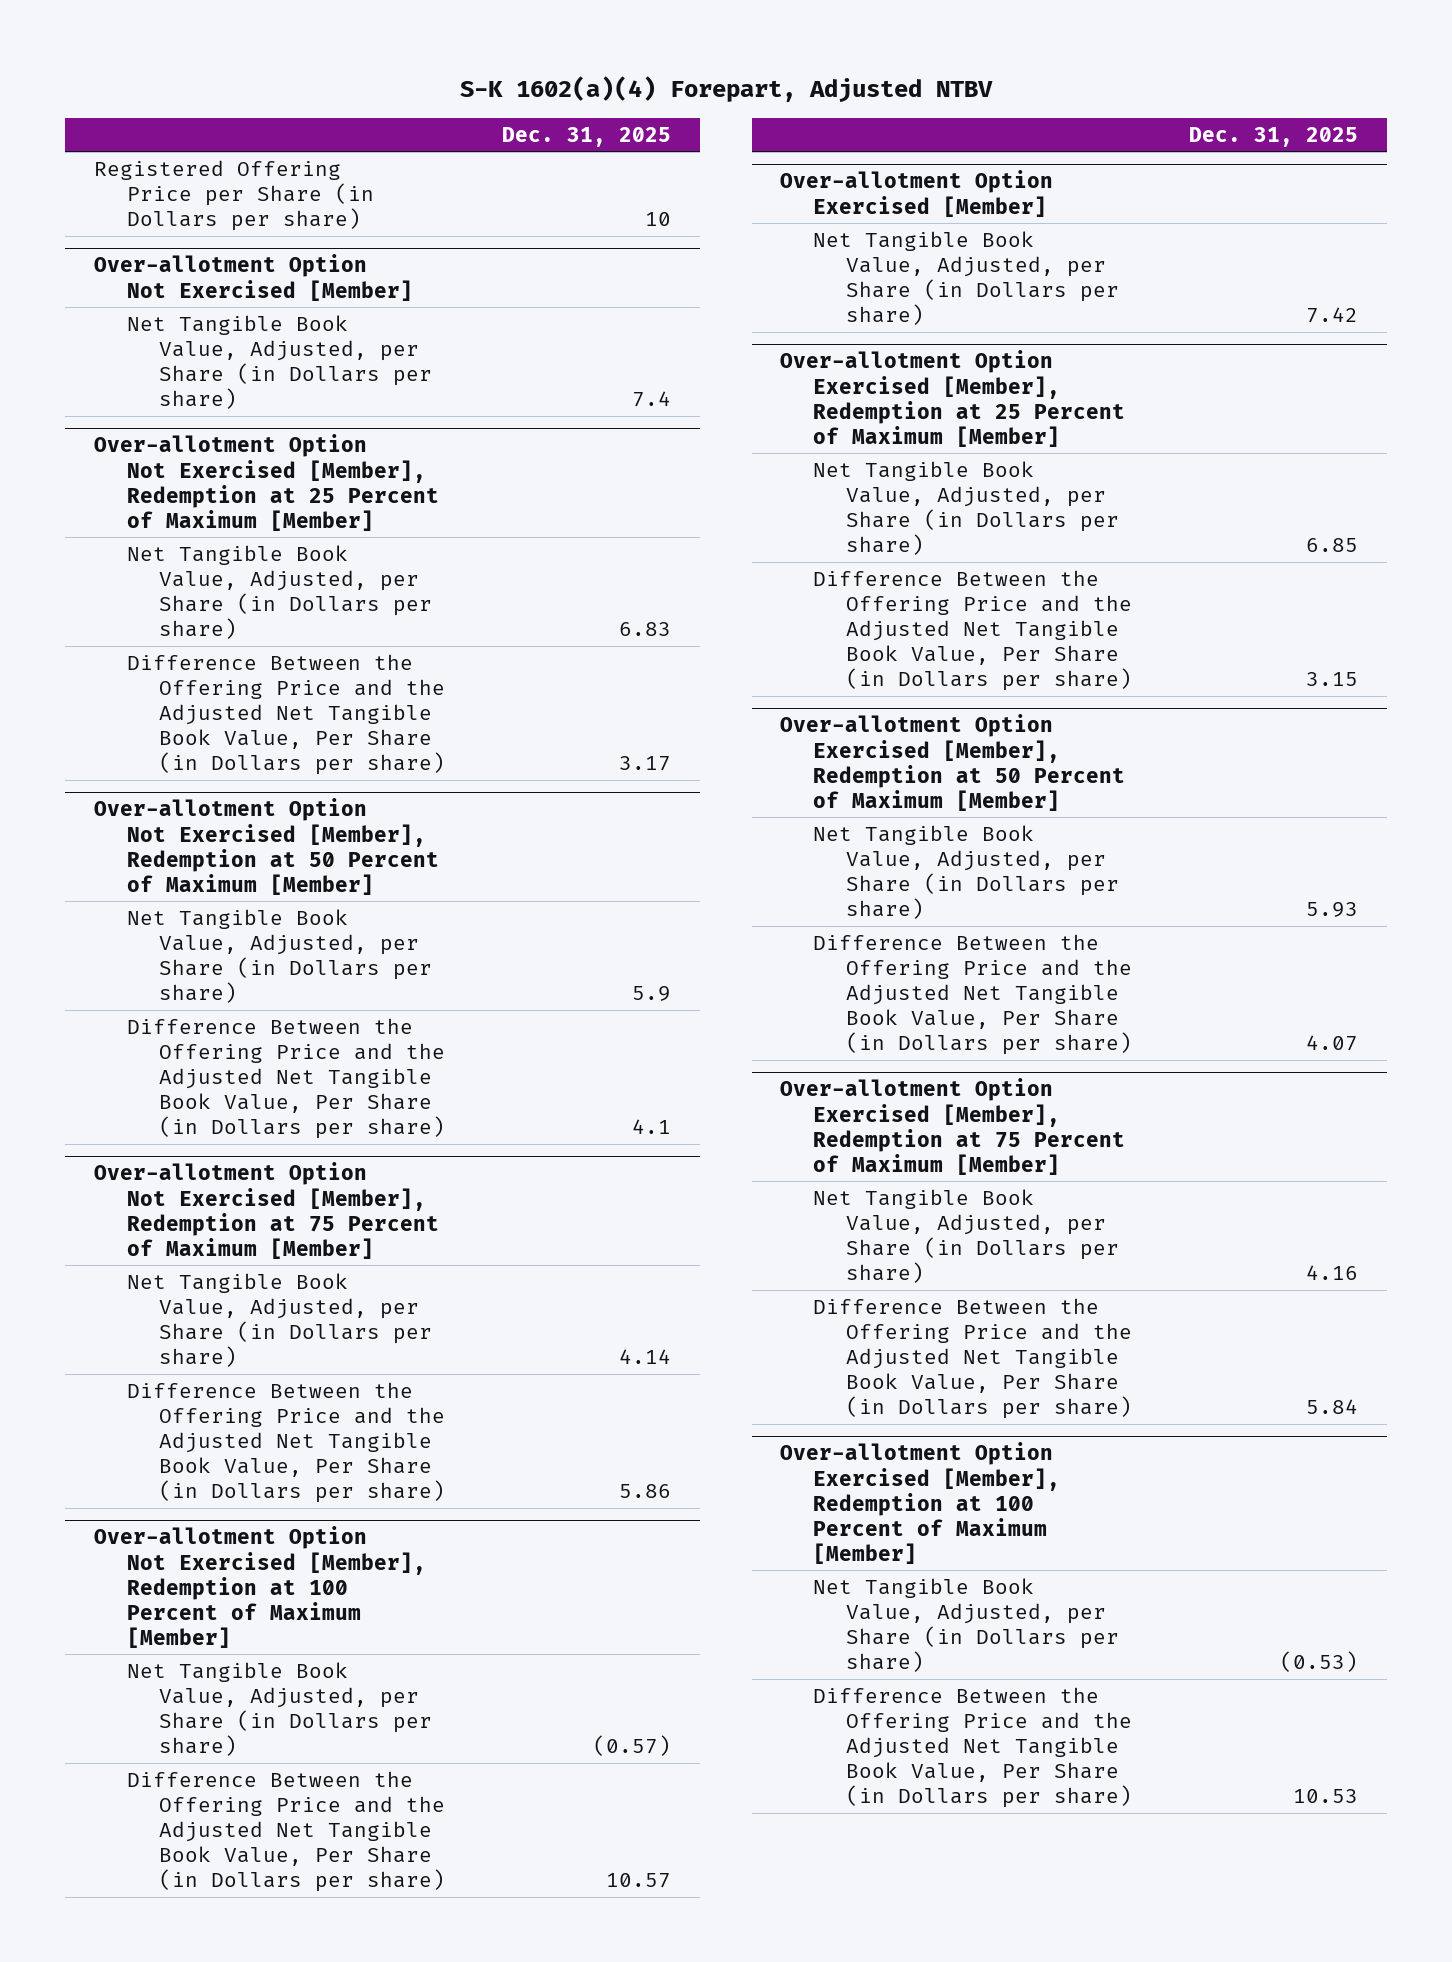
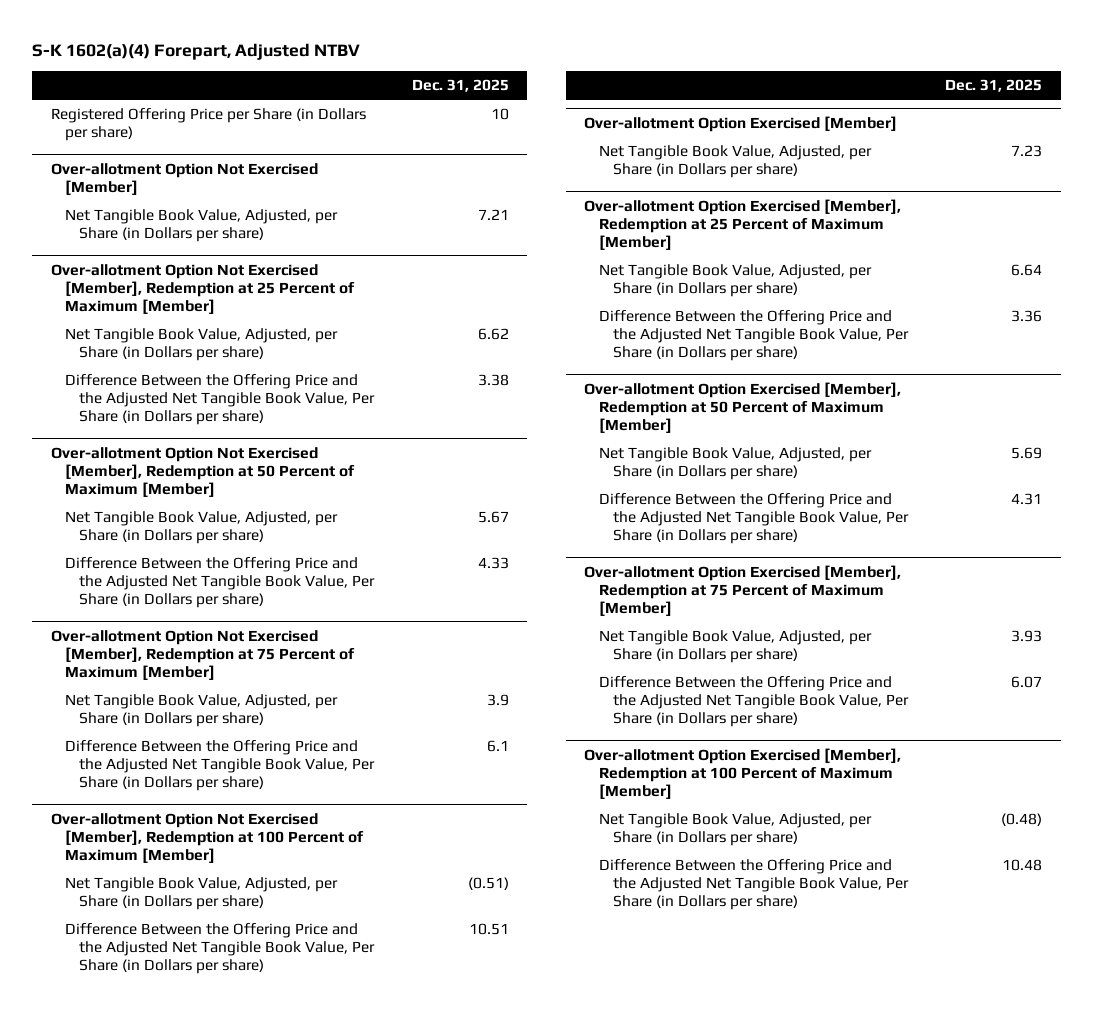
[632,391,672,408] 7.4 -> [477,209,509,221] 7.21
[619,622,672,637] 6.83 -> [477,328,509,341] 6.62
[619,756,672,772] 3.17 -> [477,374,509,387] 3.38
[632,986,672,1002] 5.9 -> [477,511,509,524] 5.67
[632,1119,672,1135] 4.1 -> [477,557,509,570] 4.33
[619,1349,672,1365] 4.14 -> [486,694,509,707] 3.9
[619,1484,672,1499] 5.86 -> [486,740,509,753] 6.1
[593,1735,672,1757] (0.57) -> [467,877,509,891] (0.51)
[606,1873,672,1889] 10.57 -> [468,923,509,936] 10.51
[1305,307,1358,324] 7.42 -> [1011,145,1043,158] 7.23
[1305,538,1358,553] 6.85 -> [1011,264,1043,277] 6.64
[1305,672,1358,687] 3.15 -> [1011,310,1043,323] 3.36
[1305,902,1358,918] 5.93 -> [1011,447,1043,460] 5.69
[1305,1035,1358,1052] 4.07 -> [1011,493,1043,506] 4.31
[1305,1265,1358,1281] 4.16 -> [1011,630,1043,643] 3.93
[1305,1399,1358,1415] 5.84 -> [1011,676,1043,689] 6.07
[1279,1651,1358,1673] (0.53) -> [1001,813,1043,827] (0.48)
[1292,1789,1358,1804] 10.53 -> [1002,859,1043,872] 10.48

